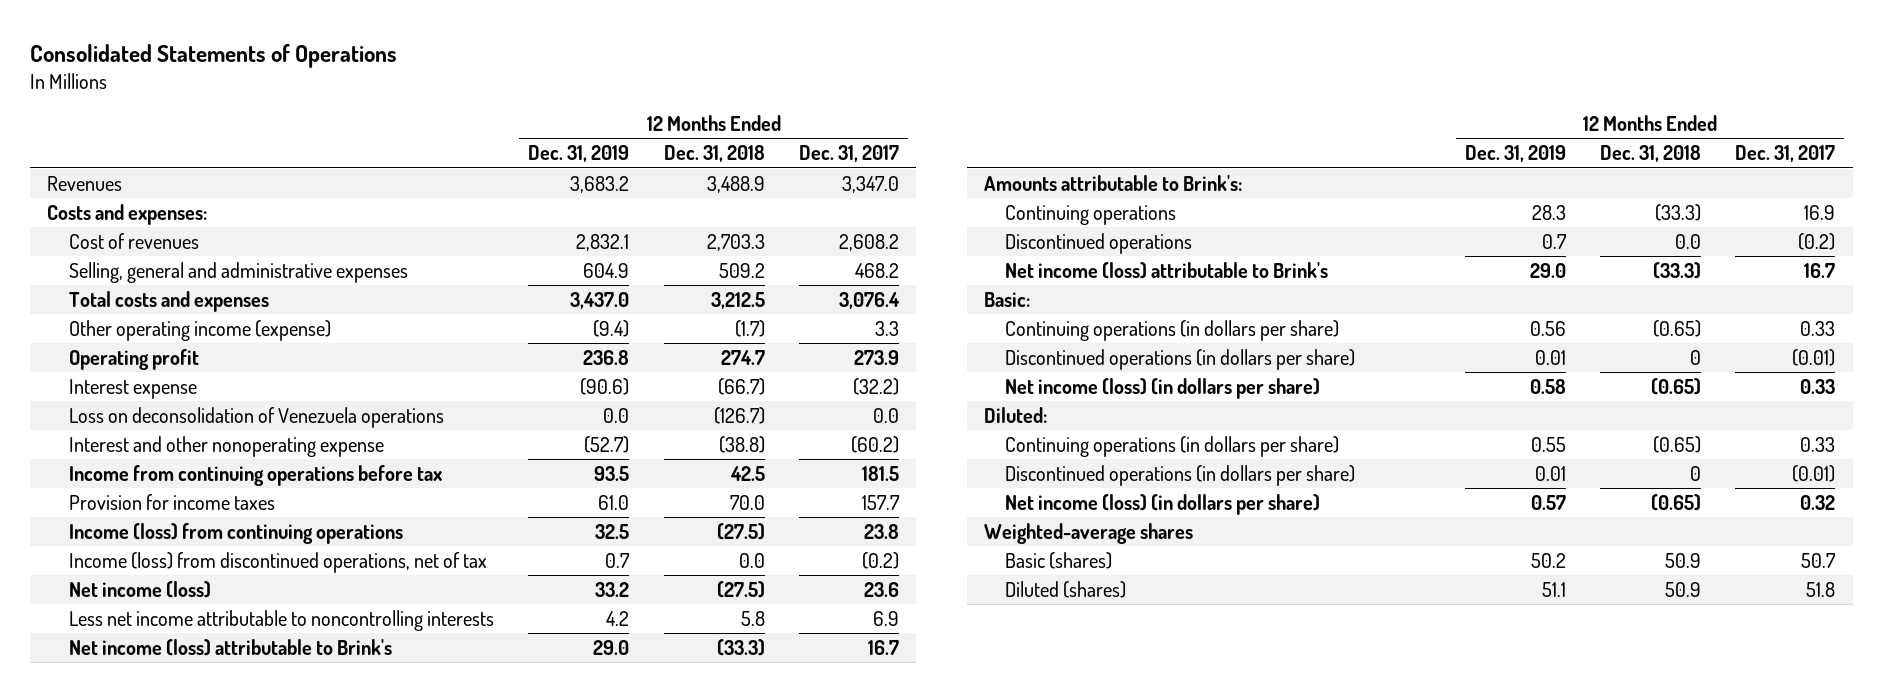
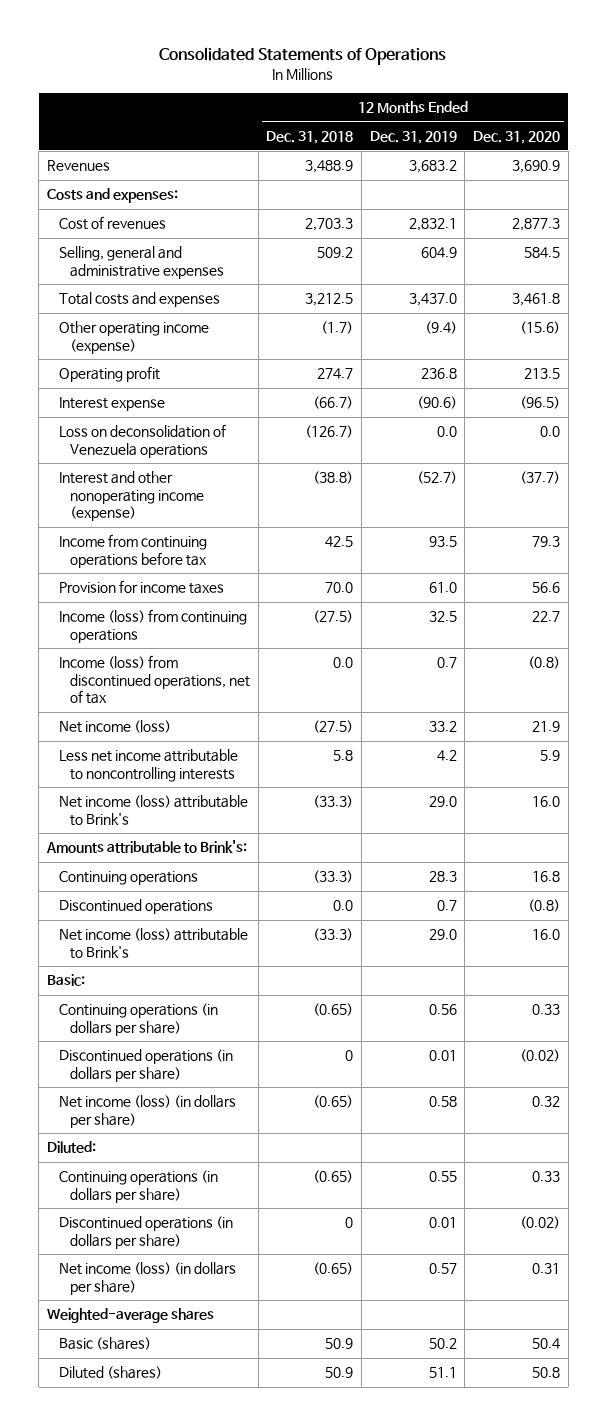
[798,145,899,163] Dec. 31, 2017 -> none
none -> [473,130,561,144] Dec. 31, 2020
[68,436,384,458] Interest and other nonoperating expense -> [58,471,205,522] Interest and other nonoperating income (expense)

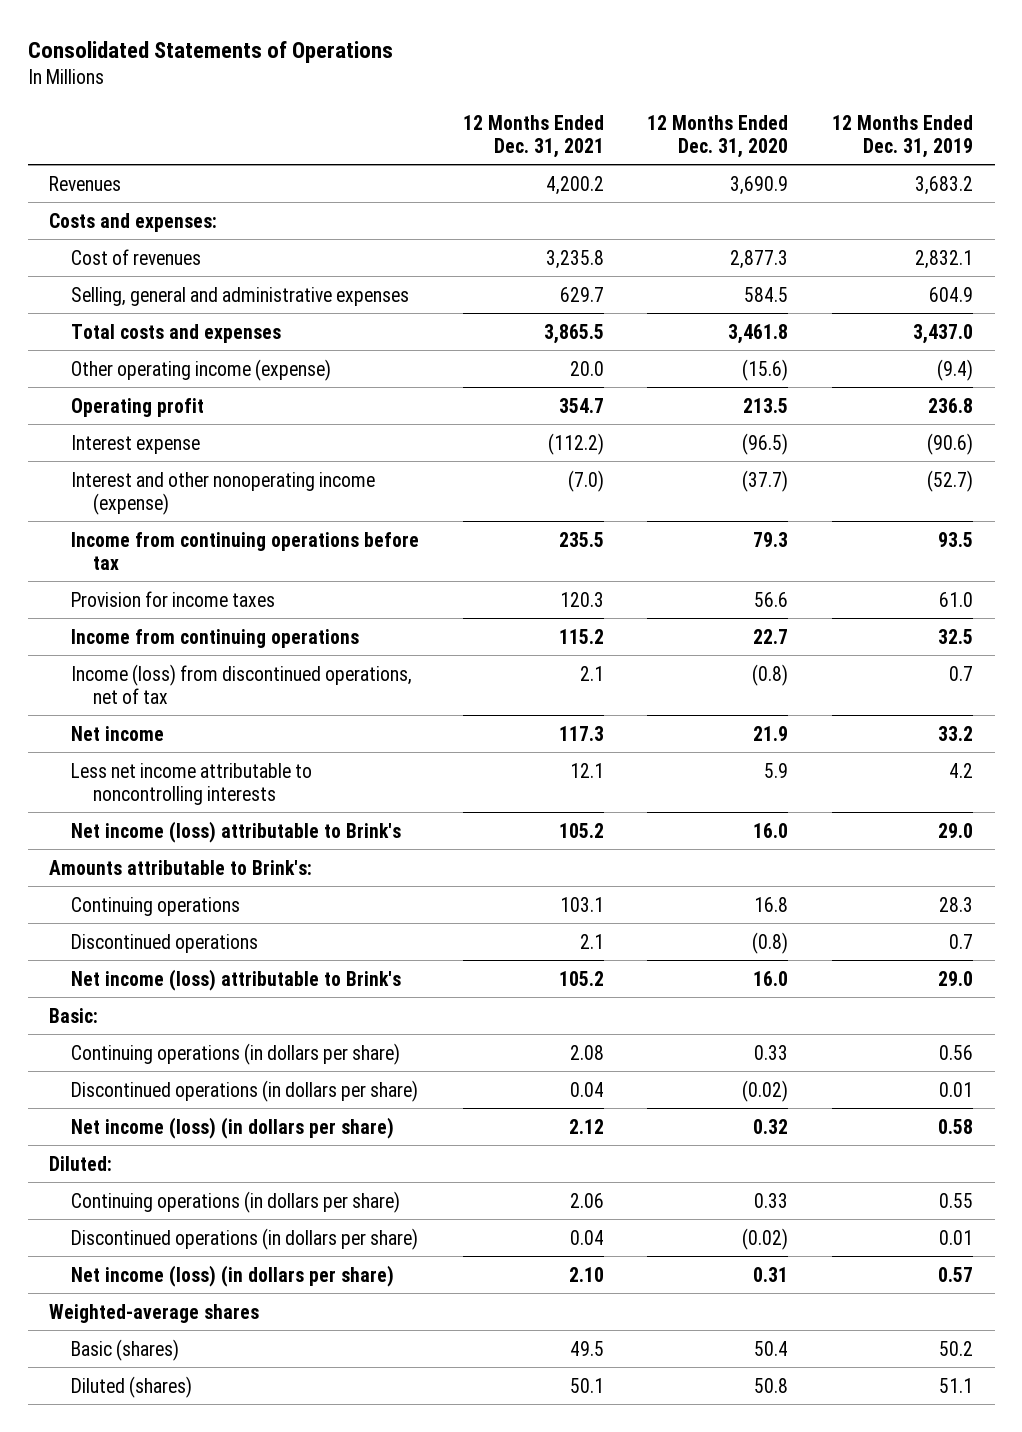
[266,130,354,144] Dec. 31, 2018 -> none
none -> [462,114,604,158] 12 Months Ended Dec. 31, 2021
[58,424,226,458] Loss on deconsolidation of Venezuela operations -> none
[58,609,247,643] Income (loss) from continuing operations -> [71,628,360,648] Income from continuing operations
[58,720,171,734] Net income (loss) -> [71,725,165,741] Net income

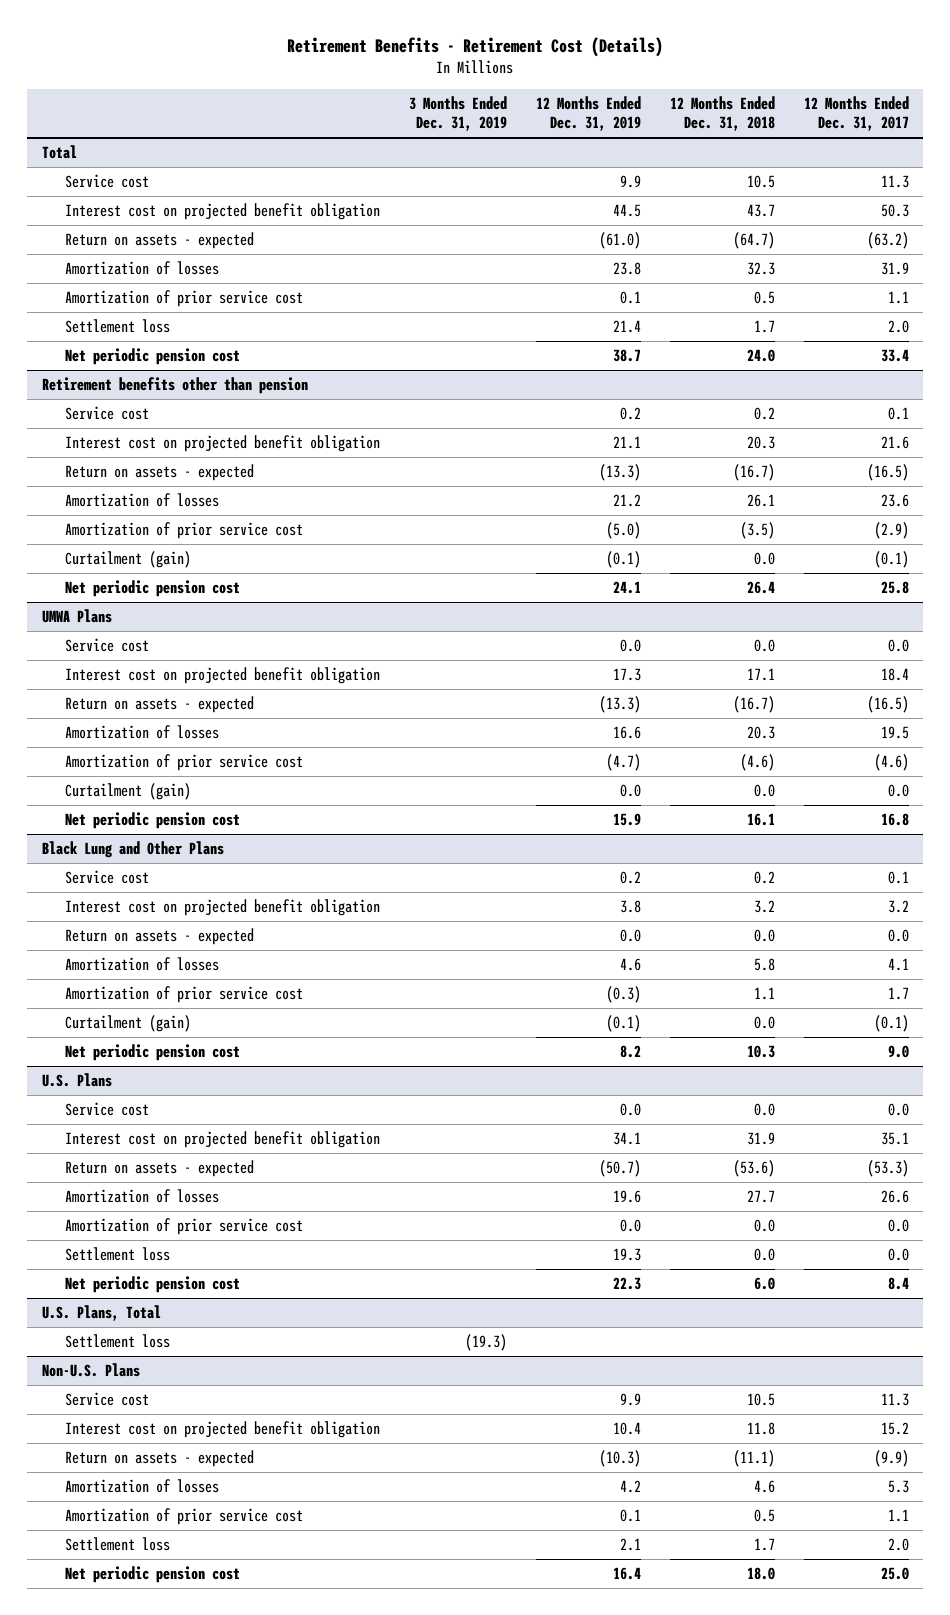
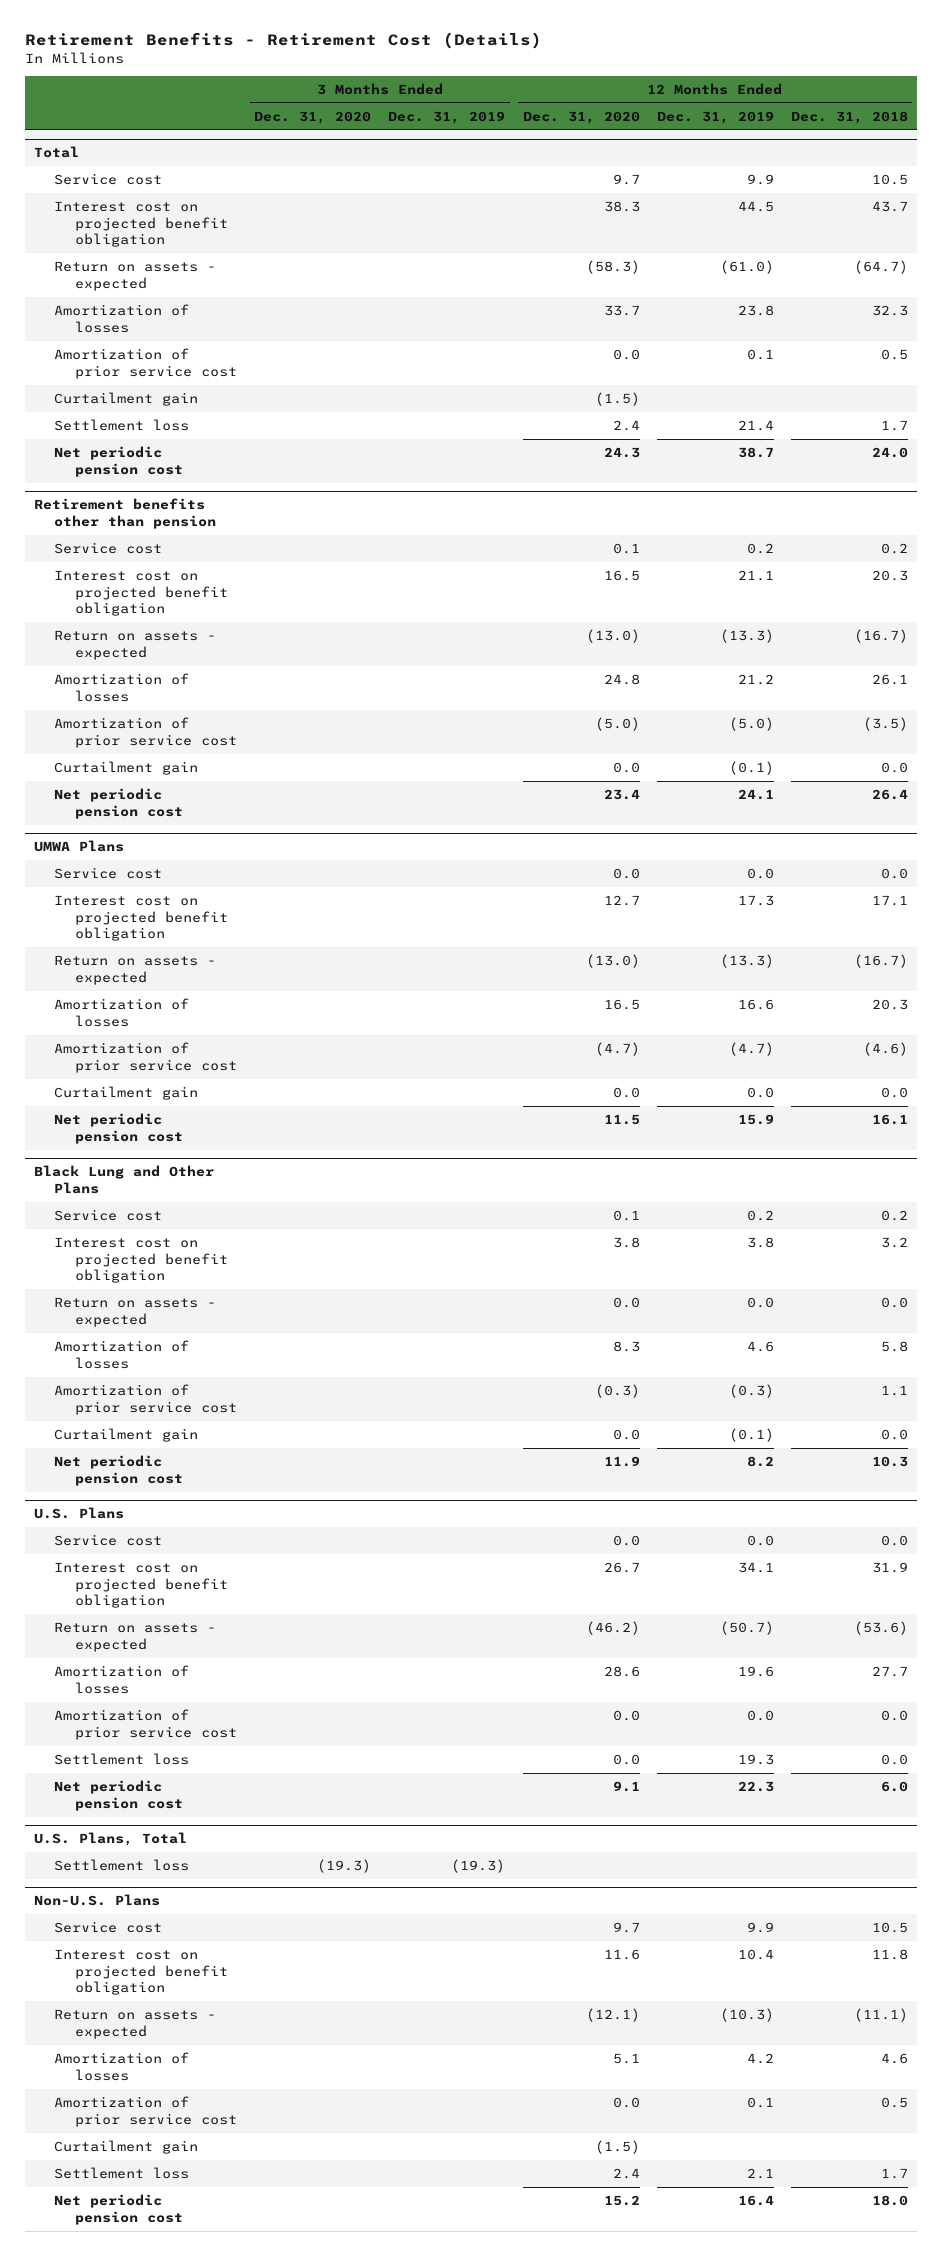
[803,95,909,132] 12 Months Ended Dec. 31, 2017 -> none
none -> [253,110,371,124] Dec. 31, 2020
none -> [522,110,640,124] Dec. 31, 2020
none -> [54,391,199,406] Curtailment gain
[65,551,192,569] Curtailment (gain) -> [54,760,199,775] Curtailment gain
[65,783,192,801] Curtailment (gain) -> [54,1085,199,1100] Curtailment gain
[65,1015,192,1033] Curtailment (gain) -> [54,1427,199,1442] Curtailment gain
none -> [54,2139,199,2154] Curtailment gain

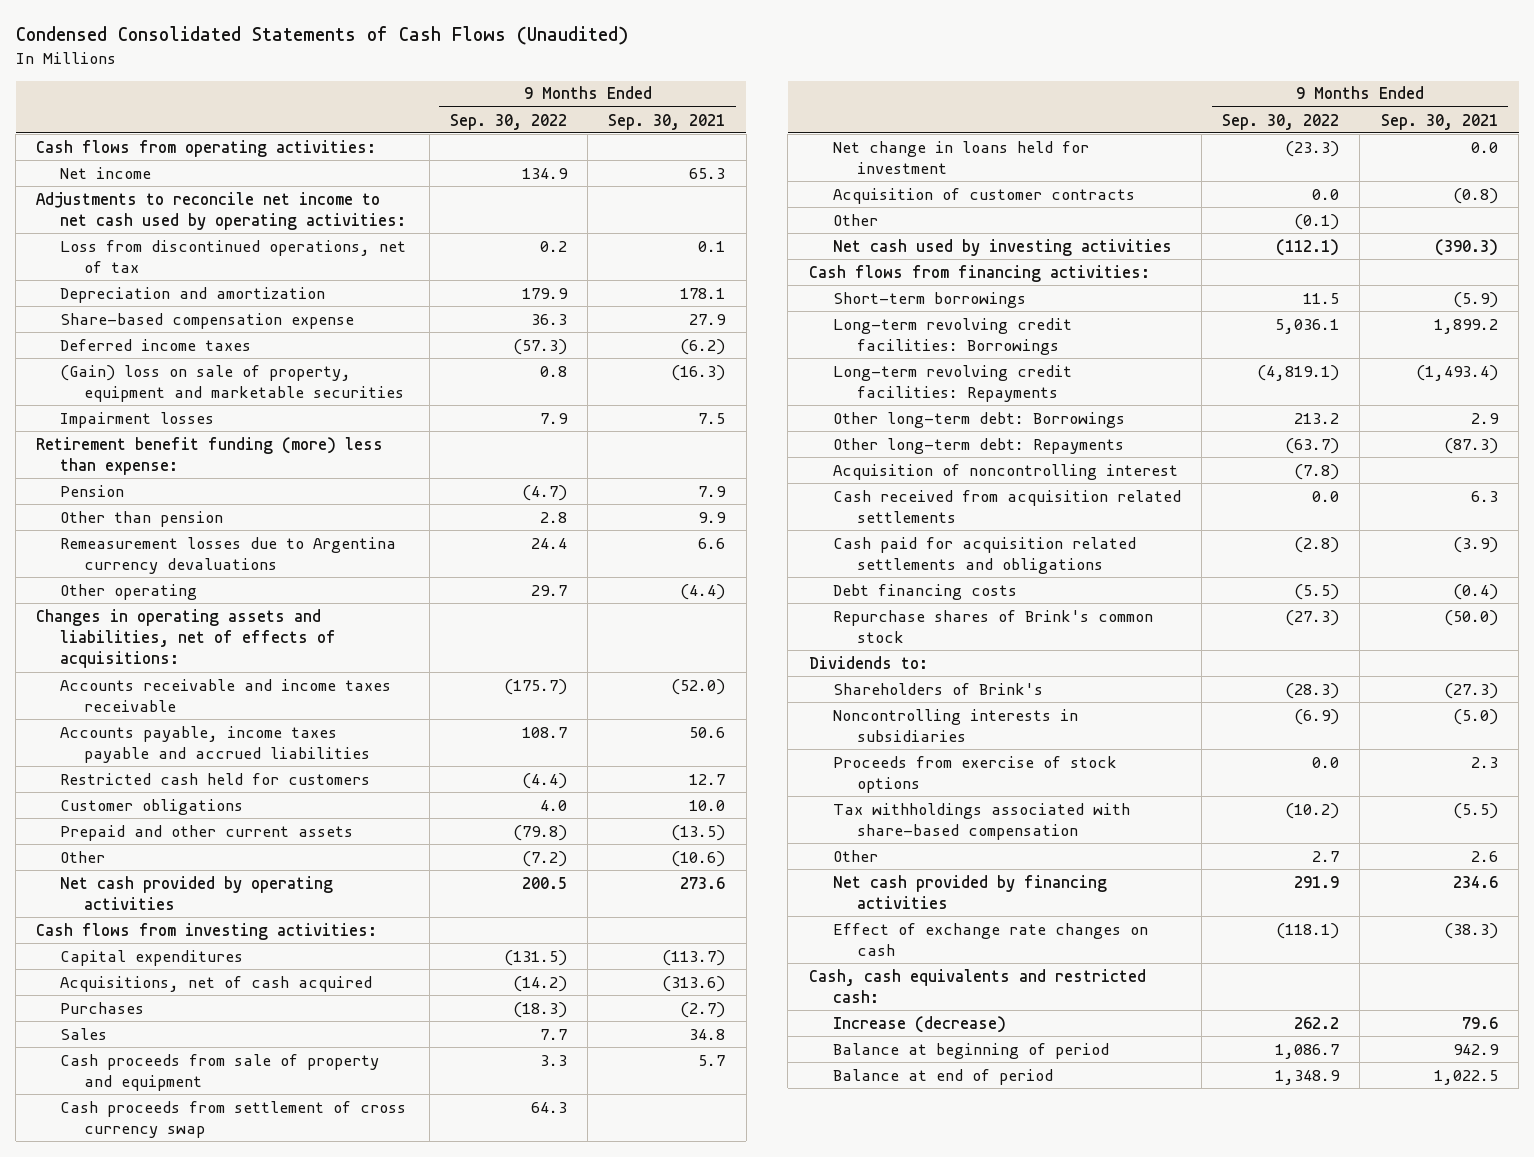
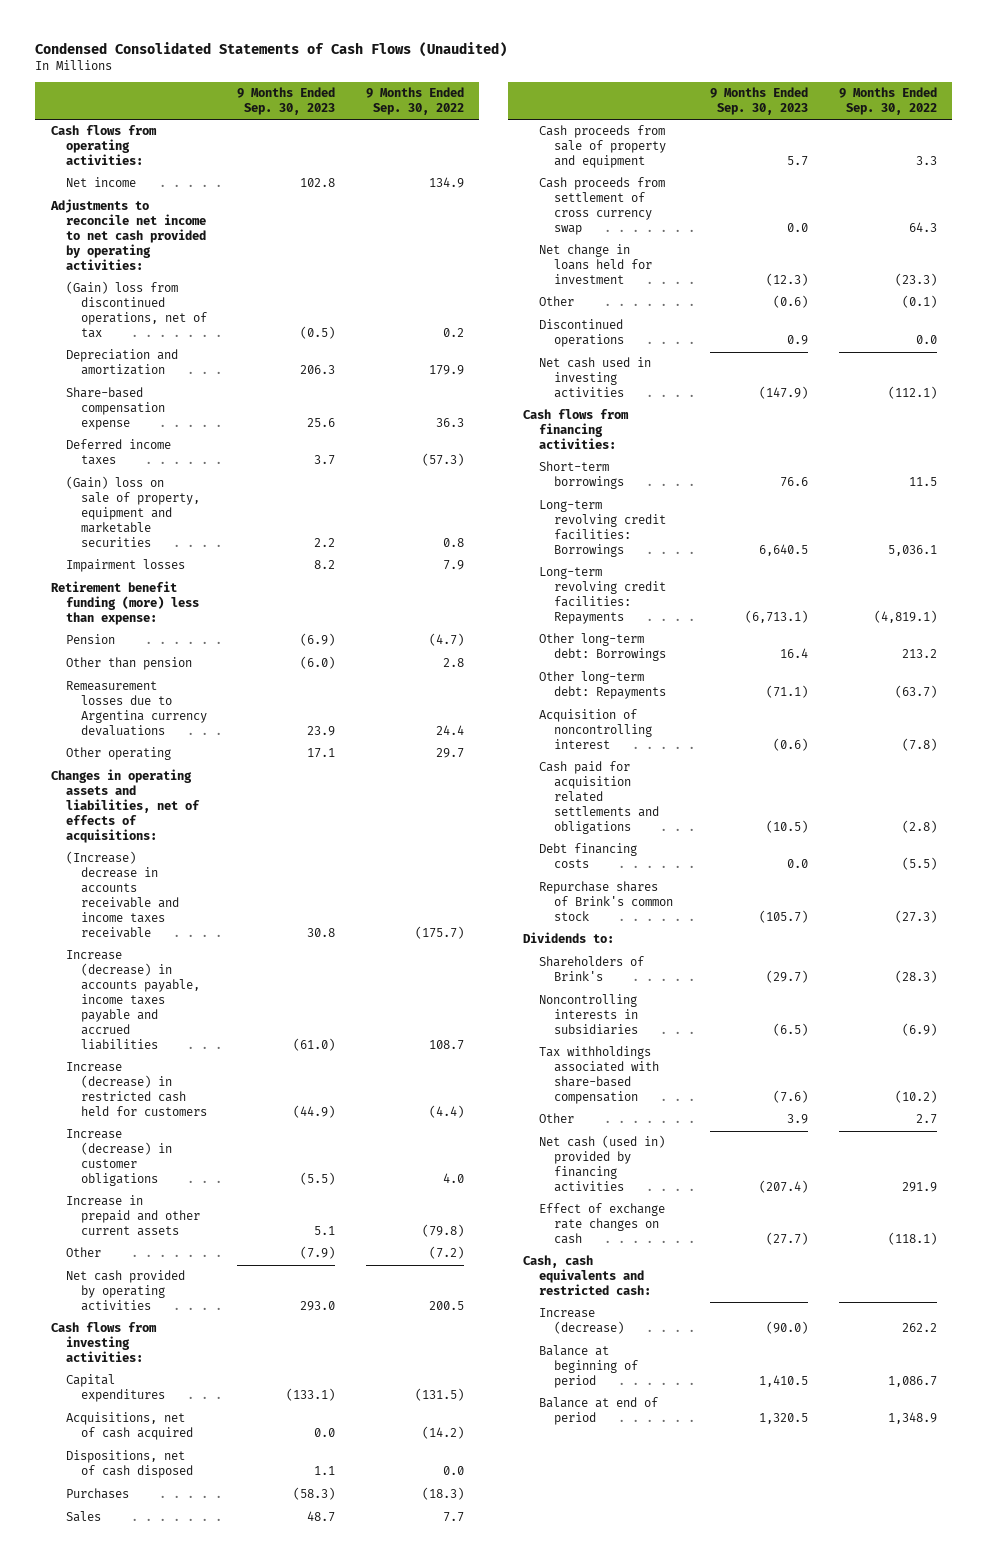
[608,113,726,130] Sep. 30, 2021 -> none
none -> [237,86,336,115] 9 Months Ended Sep. 30, 2023
[36,191,407,231] Adjustments to reconcile net income to net cash used by operating activities: -> [49,199,206,271] Adjustments to reconcile net income to net cash provided by operating activities:
[60,239,407,274] Loss from discontinued operations, net of tax -> [65,281,207,339] (Gain) loss from discontinued operations, net of tax
[60,678,392,713] Accounts receivable and income taxes receivable -> [65,851,179,939] (Increase) decrease in accounts receivable and income taxes receivable
[60,725,371,764] Accounts payable, income taxes payable and accrued liabilities -> [65,950,200,1050] Increase (decrease) in accounts payable, income taxes payable and accrued liabilities
[60,772,371,785] Restricted cash held for customers -> [65,1062,207,1117] Increase (decrease) in restricted cash held for customers
[60,798,244,815] Customer obligations -> [65,1129,172,1187] Increase (decrease) in customer obligations
[60,824,354,841] Prepaid and other current assets -> [65,1195,200,1237] Increase in prepaid and other current assets
none -> [65,1450,193,1479] Dispositions, net of cash disposed
[832,187,1135,204] Acquisition of customer contracts -> none
none -> [538,319,624,348] Discontinued operations
[832,238,1172,256] Net cash used by investing activities -> [538,357,651,399] Net cash used in investing activities
[832,489,1181,524] Cash received from acquisition related settlements -> none
[832,755,1117,794] Proceeds from exercise of stock options -> none
[832,874,1107,910] Net cash provided by financing activities -> [538,1135,665,1193] Net cash (used in) provided by financing activities

